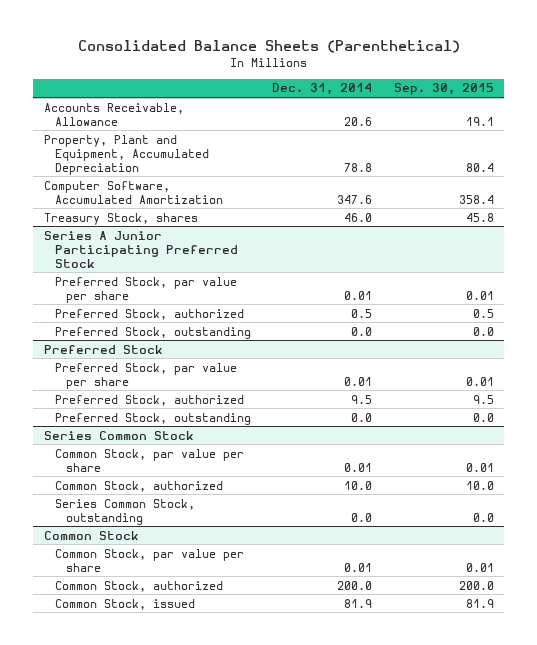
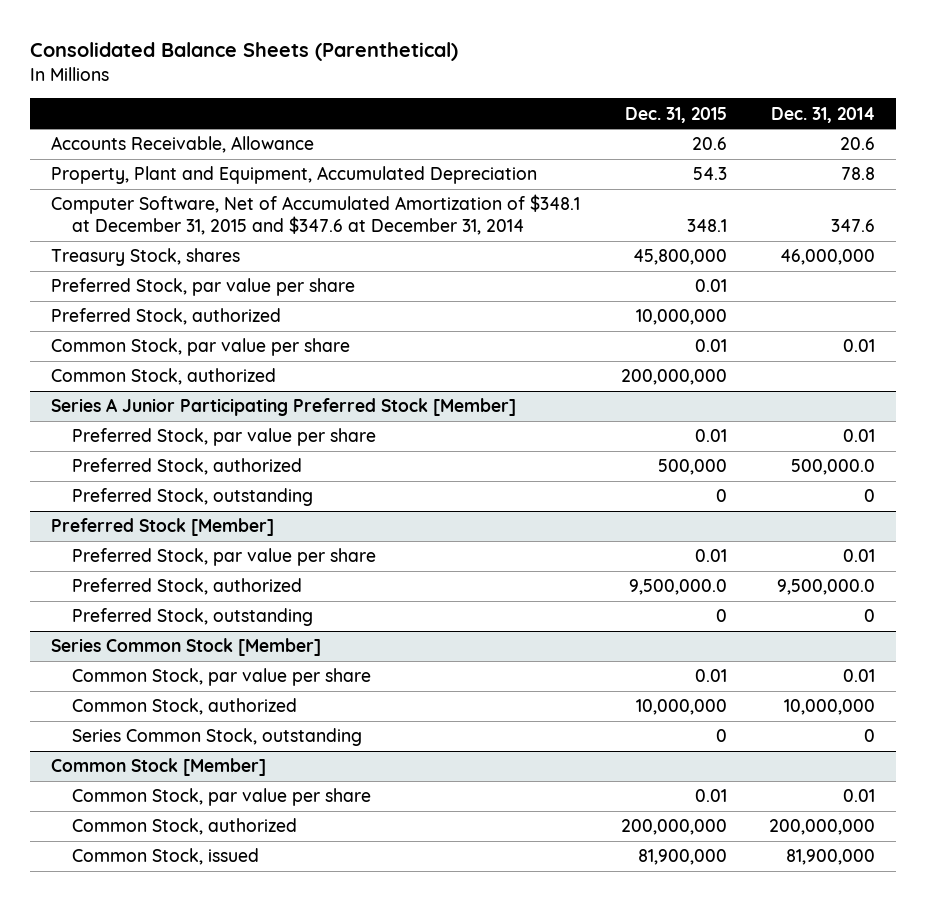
[393,83,494,96] Sep. 30, 2015 -> none
none -> [625,106,728,123] Dec. 31, 2015
[43,180,223,204] Computer Software, Accumulated Amortization -> [50,194,580,236] Computer Software, Net of Accumulated Amortization of $348.1 at December 31, 2015 and $347.6 at December 31, 2014
[344,212,373,222] 46.0 -> [779,249,875,266] 46,000,000
none -> [50,278,355,297] Preferred Stock, par value per share
none -> [50,308,281,326] Preferred Stock, authorized
none -> [50,338,350,357] Common Stock, par value per share
none -> [50,368,276,386] Common Stock, authorized
[43,230,238,268] Series A Junior Participating Preferred Stock -> [50,398,516,417] Series A Junior Participating Preferred Stock [Member]
[351,308,373,318] 0.5 -> [790,459,875,476] 500,000.0
[351,326,373,336] 0.0 -> [863,489,875,503] 0
[43,344,163,354] Preferred Stock -> [50,518,274,537] Preferred Stock [Member]
[351,394,373,404] 9.5 -> [776,579,875,596] 9,500,000.0
[351,412,373,422] 0.0 -> [863,609,875,623] 0
[43,430,194,440] Series Common Stock -> [50,638,321,657] Series Common Stock [Member]
[344,480,373,490] 10.0 -> [783,699,875,716] 10,000,000
[351,512,373,522] 0.0 -> [863,729,875,743] 0
[43,530,139,540] Common Stock -> [50,758,266,777] Common Stock [Member]
[337,580,373,590] 200.0 -> [768,819,875,836] 200,000,000
[344,598,373,608] 81.9 -> [785,849,875,866] 81,900,000

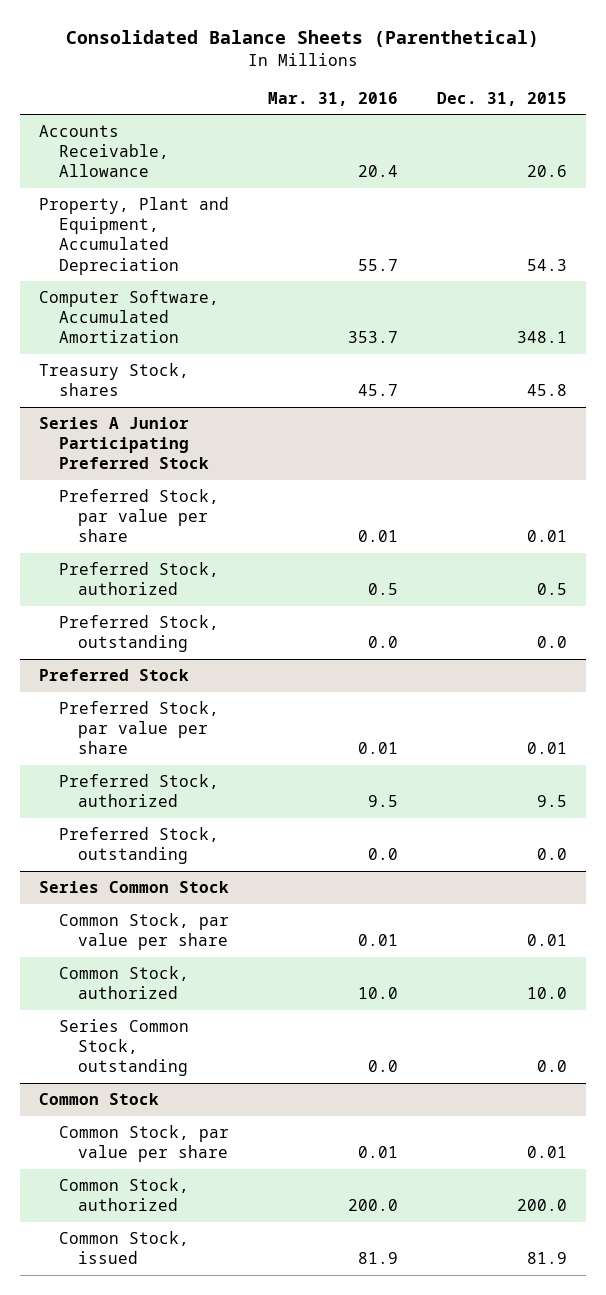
[770,106,875,123] Dec. 31, 2014 -> none
none -> [268,91,399,106] Mar. 31, 2016
[50,278,355,297] Preferred Stock, par value per share -> none
[50,308,281,326] Preferred Stock, authorized -> none
[50,338,350,357] Common Stock, par value per share -> none
[50,368,276,386] Common Stock, authorized -> none
[50,194,580,236] Computer Software, Net of Accumulated Amortization of $348.1 at December 31, 2015 and $347.6 at December 31, 2014 -> [39,290,220,344] Computer Software, Accumulated Amortization
[633,249,728,266] 45,800,000 -> [526,384,567,397] 45.8
[50,398,516,417] Series A Junior Participating Preferred Stock [Member] -> [39,417,209,470] Series A Junior Participating Preferred Stock
[658,459,728,476] 500,000 -> [536,583,567,596] 0.5
[716,489,728,503] 0 -> [536,636,567,649] 0.0
[50,518,274,537] Preferred Stock [Member] -> [39,669,190,682] Preferred Stock
[629,579,728,596] 9,500,000.0 -> [536,795,567,808] 9.5
[716,609,728,623] 0 -> [536,848,567,861] 0.0
[50,638,321,657] Series Common Stock [Member] -> [39,881,230,894] Series Common Stock
[636,699,728,716] 10,000,000 -> [526,987,567,1000] 10.0
[716,729,728,743] 0 -> [536,1060,567,1073] 0.0
[50,758,266,777] Common Stock [Member] -> [39,1093,160,1106] Common Stock
[621,819,728,836] 200,000,000 -> [516,1199,567,1212] 200.0
[638,849,728,866] 81,900,000 -> [526,1252,567,1265] 81.9

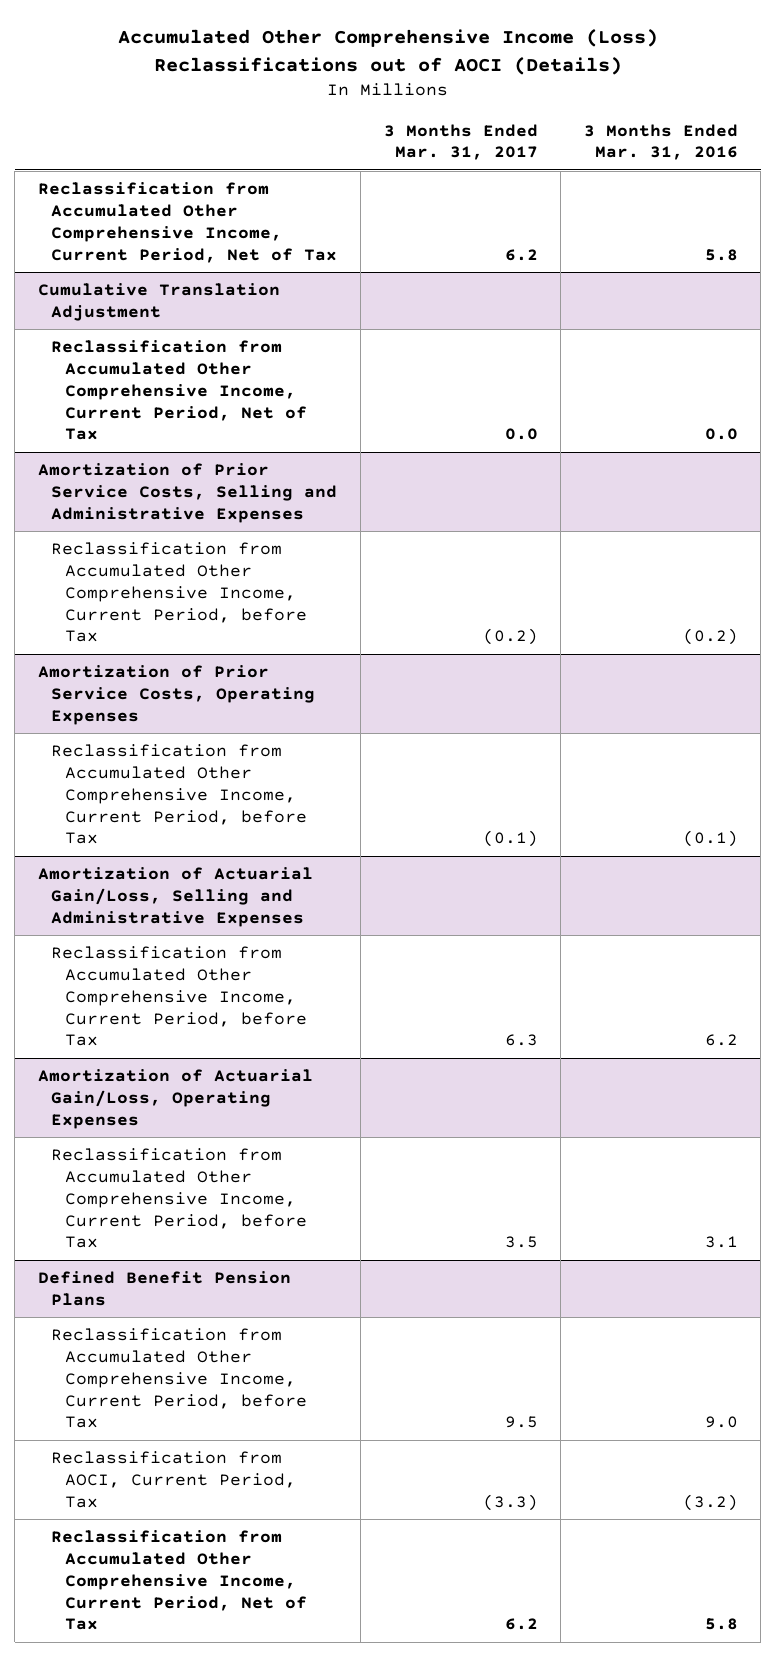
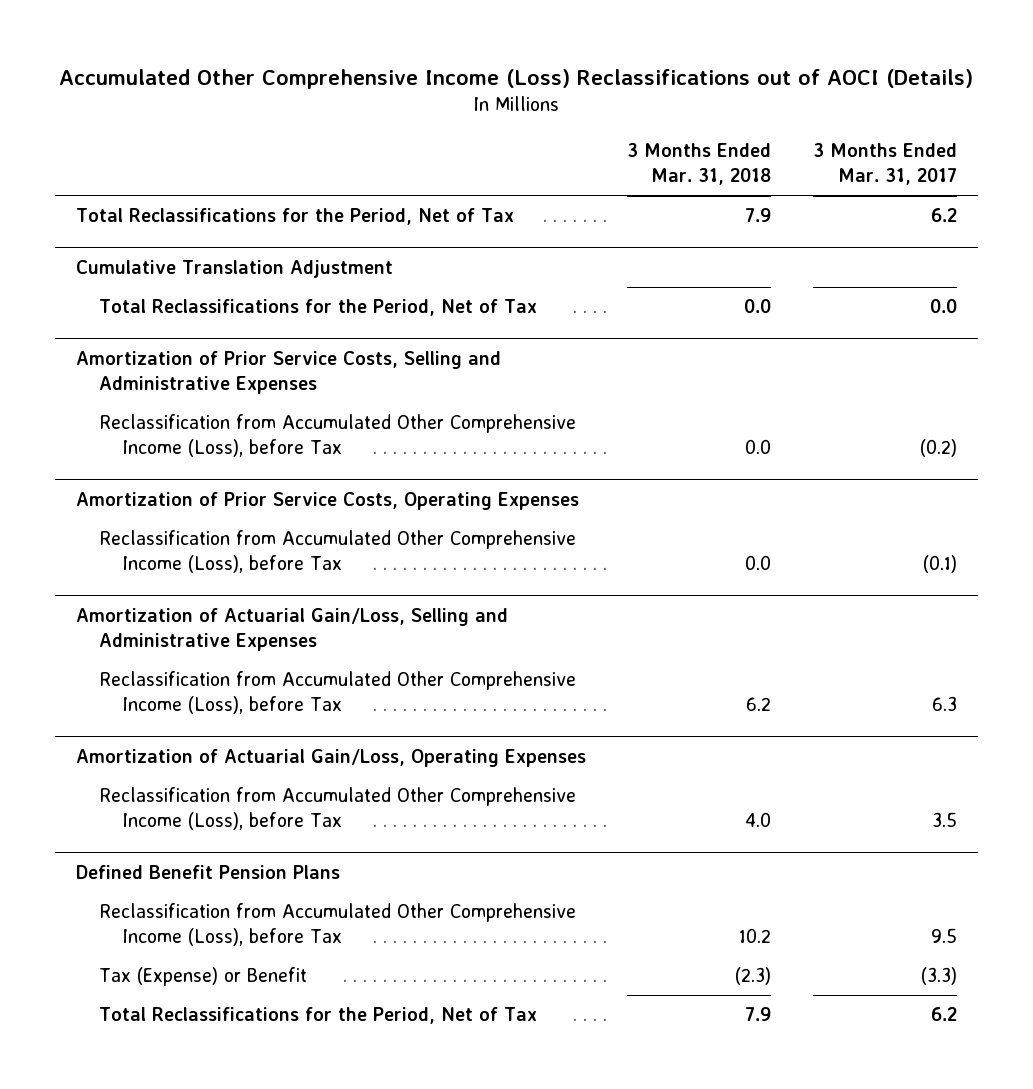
[583,123,738,161] 3 Months Ended Mar. 31, 2016 -> none
none -> [627,142,772,186] 3 Months Ended Mar. 31, 2018
[37,181,338,263] Reclassification from Accumulated Other Comprehensive Income, Current Period, Net of Tax -> [75,208,514,226] Total Reclassifications for the Period, Net of Tax
[51,339,307,441] Reclassification from Accumulated Other Comprehensive Income, Current Period, Net of Tax -> [99,299,538,317] Total Reclassifications for the Period, Net of Tax
[51,541,307,643] Reclassification from Accumulated Other Comprehensive Income, Current Period, before Tax -> [99,414,577,458] Reclassification from Accumulated Other Comprehensive Income (Loss), before Tax
[51,743,307,845] Reclassification from Accumulated Other Comprehensive Income, Current Period, before Tax -> [99,530,577,574] Reclassification from Accumulated Other Comprehensive Income (Loss), before Tax
[51,945,307,1047] Reclassification from Accumulated Other Comprehensive Income, Current Period, before Tax -> [99,671,577,715] Reclassification from Accumulated Other Comprehensive Income (Loss), before Tax
[51,1147,307,1249] Reclassification from Accumulated Other Comprehensive Income, Current Period, before Tax -> [99,787,577,831] Reclassification from Accumulated Other Comprehensive Income (Loss), before Tax
[51,1327,307,1429] Reclassification from Accumulated Other Comprehensive Income, Current Period, before Tax -> [99,903,577,947] Reclassification from Accumulated Other Comprehensive Income (Loss), before Tax
[51,1450,296,1508] Reclassification from AOCI, Current Period, Tax -> [99,967,308,987] Tax (Expense) or Benefit
[51,1529,307,1631] Reclassification from Accumulated Other Comprehensive Income, Current Period, Net of Tax -> [99,1007,538,1025] Total Reclassifications for the Period, Net of Tax

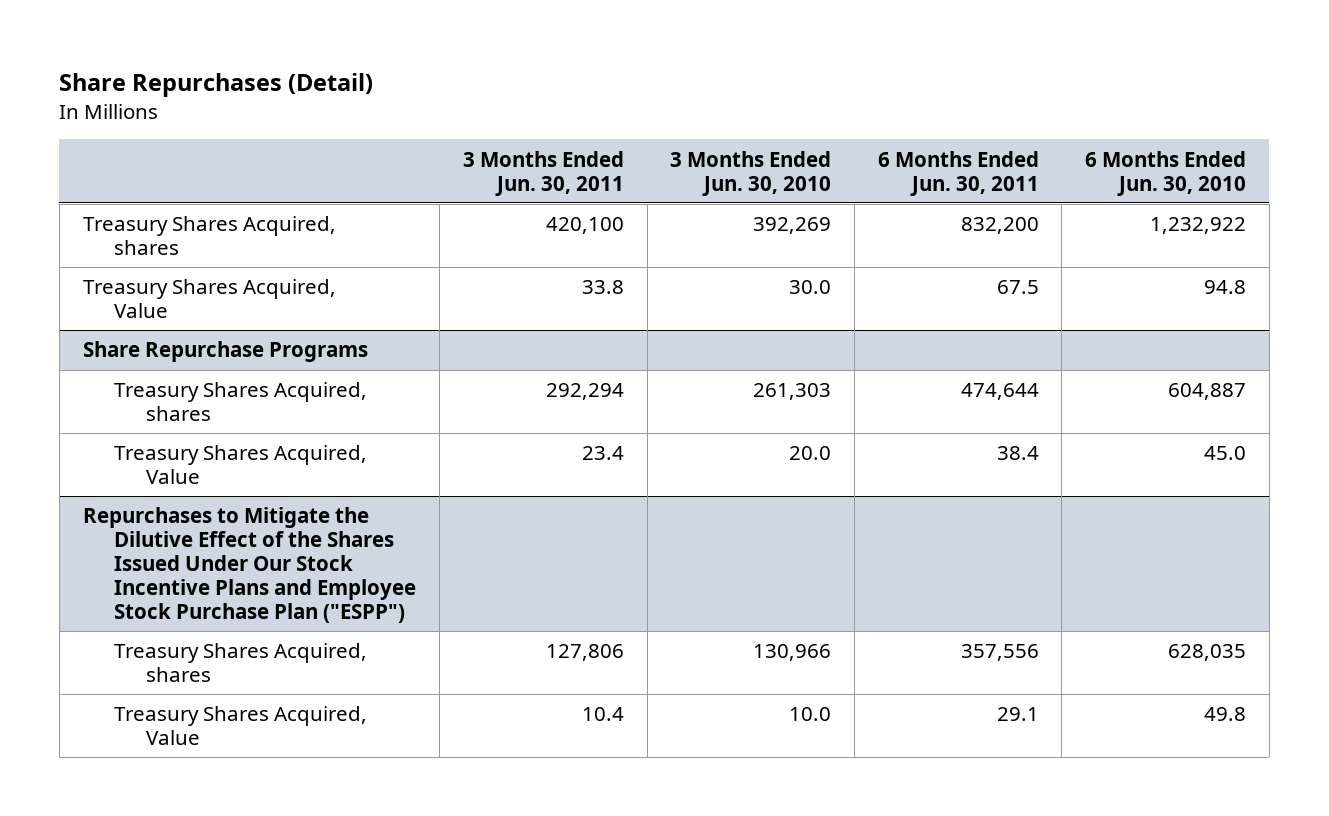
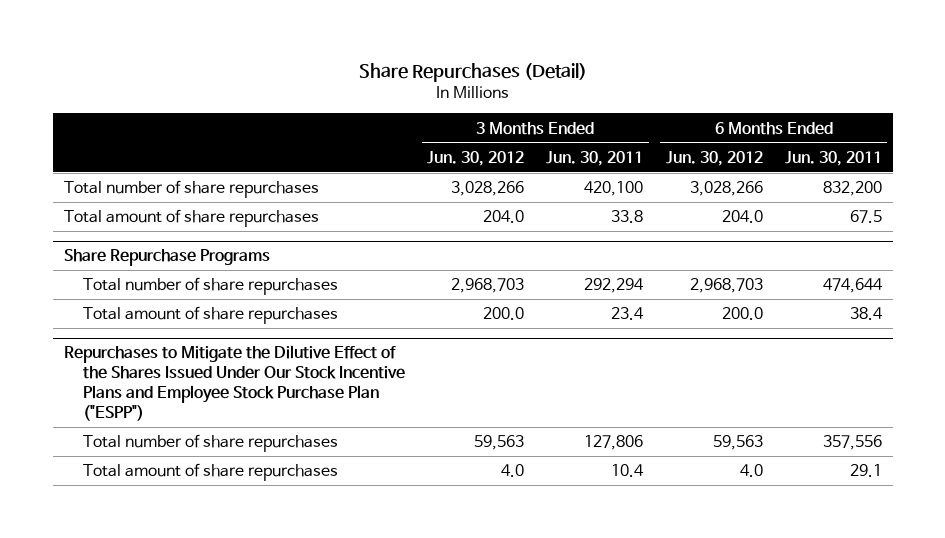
[670,150,832,196] 3 Months Ended Jun. 30, 2010 -> none
[1085,150,1247,196] 6 Months Ended Jun. 30, 2010 -> none
none -> [427,150,525,166] Jun. 30, 2012
none -> [665,150,763,166] Jun. 30, 2012
[82,216,336,256] Treasury Shares Acquired, shares -> [63,180,319,199] Total number of share repurchases
[82,279,336,319] Treasury Shares Acquired, Value -> [63,209,319,228] Total amount of share repurchases
[114,382,368,422] Treasury Shares Acquired, shares -> [83,277,339,296] Total number of share repurchases
[114,445,368,485] Treasury Shares Acquired, Value -> [83,306,339,325] Total amount of share repurchases
[114,643,368,683] Treasury Shares Acquired, shares -> [83,434,339,453] Total number of share repurchases
[114,706,368,746] Treasury Shares Acquired, Value -> [83,463,339,482] Total amount of share repurchases

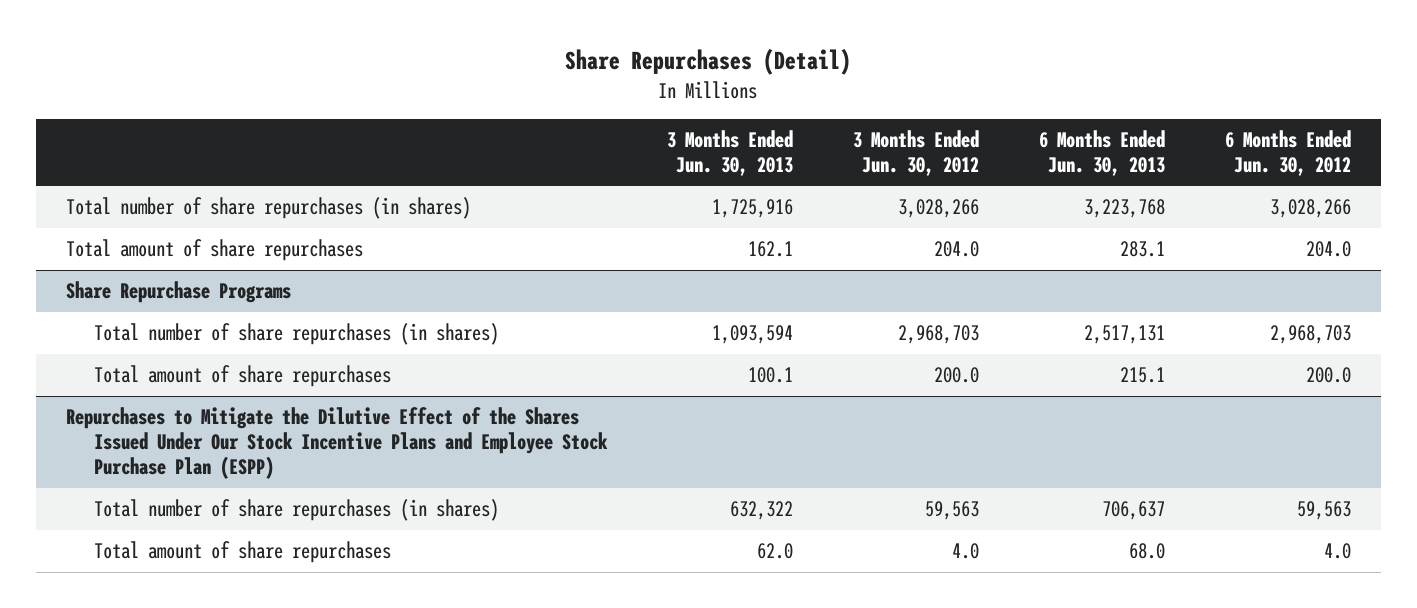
[546,150,644,166] Jun. 30, 2011 -> none
[784,150,882,166] Jun. 30, 2011 -> none
none -> [667,129,794,177] 3 Months Ended Jun. 30, 2013
none -> [1038,129,1165,177] 6 Months Ended Jun. 30, 2013
[63,180,319,199] Total number of share repurchases -> [66,197,472,220] Total number of share repurchases (in shares)
[83,277,339,296] Total number of share repurchases -> [94,323,500,346] Total number of share repurchases (in shares)
[63,345,406,422] Repurchases to Mitigate the Dilutive Effect of the Shares Issued Under Our Stock Incentive Plans and Employee Stock Purchase Plan ("ESPP") -> [66,407,609,480] Repurchases to Mitigate the Dilutive Effect of the Shares Issued Under Our Stock Incentive Plans and Employee Stock Purchase Plan (ESPP)
[83,434,339,453] Total number of share repurchases -> [94,499,500,522] Total number of share repurchases (in shares)

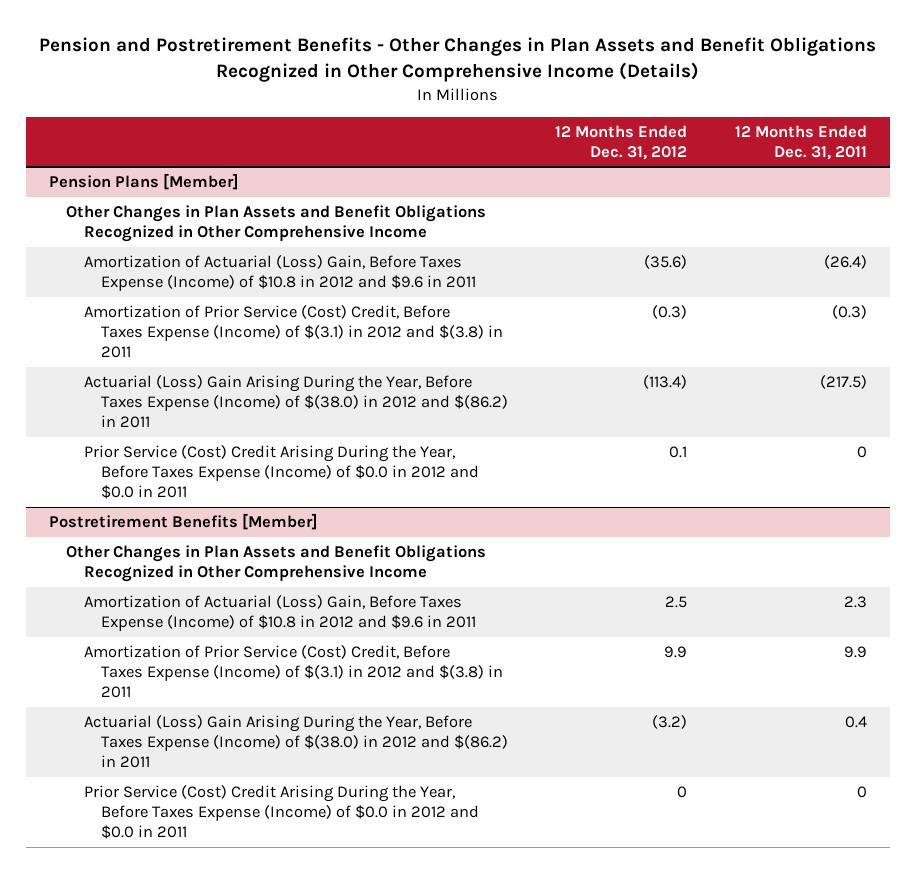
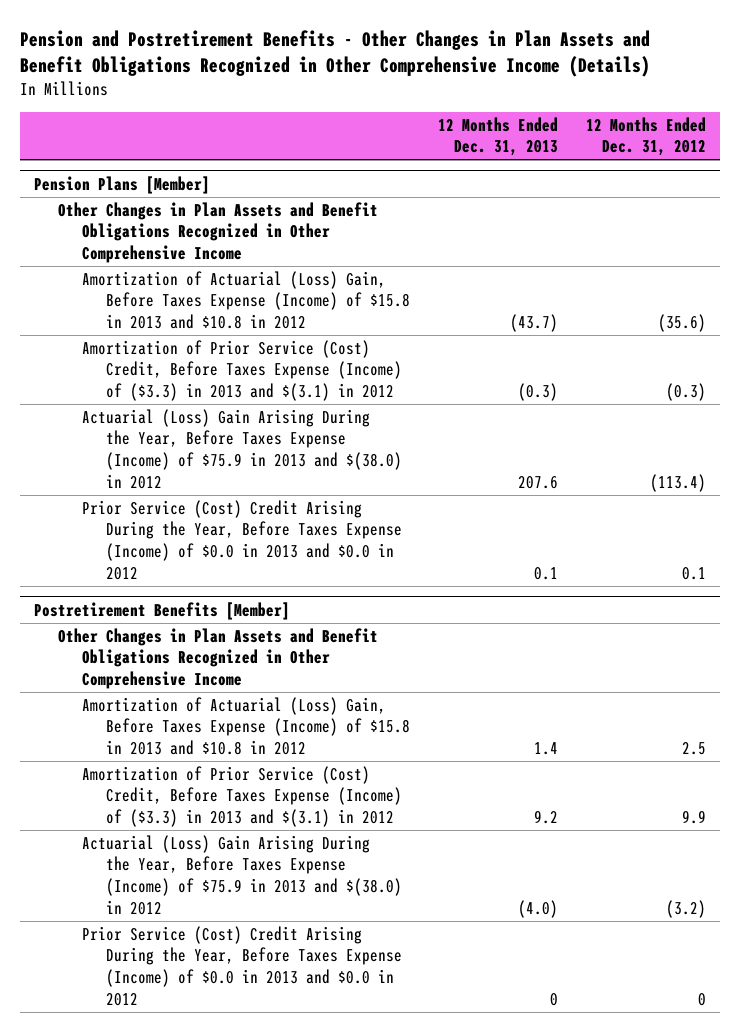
[734,124,867,160] 12 Months Ended Dec. 31, 2011 -> none
none -> [438,116,559,157] 12 Months Ended Dec. 31, 2013
[83,255,476,292] Amortization of Actuarial (Loss) Gain, Before Taxes Expense (Income) of $10.8 in 2012 and $9.6 in 2011 -> [82,270,411,329] Amortization of Actuarial (Loss) Gain, Before Taxes Expense (Income) of $15.8 in 2013 and $10.8 in 2012
[83,305,503,358] Amortization of Prior Service (Cost) Credit, Before Taxes Expense (Income) of $(3.1) in 2012 and $(3.8) in 2011 -> [82,339,403,401] Amortization of Prior Service (Cost) Credit, Before Taxes Expense (Income) of ($3.3) in 2013 and $(3.1) in 2012
[83,375,508,428] Actuarial (Loss) Gain Arising During the Year, Before Taxes Expense (Income) of $(38.0) in 2012 and $(86.2) in 2011 -> [82,408,403,489] Actuarial (Loss) Gain Arising During the Year, Before Taxes Expense (Income) of $75.9 in 2013 and $(38.0) in 2012
[83,445,479,499] Prior Service (Cost) Credit Arising During the Year, Before Taxes Expense (Income) of $0.0 in 2012 and $0.0 in 2011 -> [82,499,403,580] Prior Service (Cost) Credit Arising During the Year, Before Taxes Expense (Income) of $0.0 in 2013 and $0.0 in 2012
[83,595,476,632] Amortization of Actuarial (Loss) Gain, Before Taxes Expense (Income) of $10.8 in 2012 and $9.6 in 2011 -> [82,696,411,755] Amortization of Actuarial (Loss) Gain, Before Taxes Expense (Income) of $15.8 in 2013 and $10.8 in 2012
[83,645,503,698] Amortization of Prior Service (Cost) Credit, Before Taxes Expense (Income) of $(3.1) in 2012 and $(3.8) in 2011 -> [82,765,403,827] Amortization of Prior Service (Cost) Credit, Before Taxes Expense (Income) of ($3.3) in 2013 and $(3.1) in 2012
[83,715,508,768] Actuarial (Loss) Gain Arising During the Year, Before Taxes Expense (Income) of $(38.0) in 2012 and $(86.2) in 2011 -> [82,834,403,915] Actuarial (Loss) Gain Arising During the Year, Before Taxes Expense (Income) of $75.9 in 2013 and $(38.0) in 2012
[83,785,479,839] Prior Service (Cost) Credit Arising During the Year, Before Taxes Expense (Income) of $0.0 in 2012 and $0.0 in 2011 -> [82,925,403,1006] Prior Service (Cost) Credit Arising During the Year, Before Taxes Expense (Income) of $0.0 in 2013 and $0.0 in 2012

